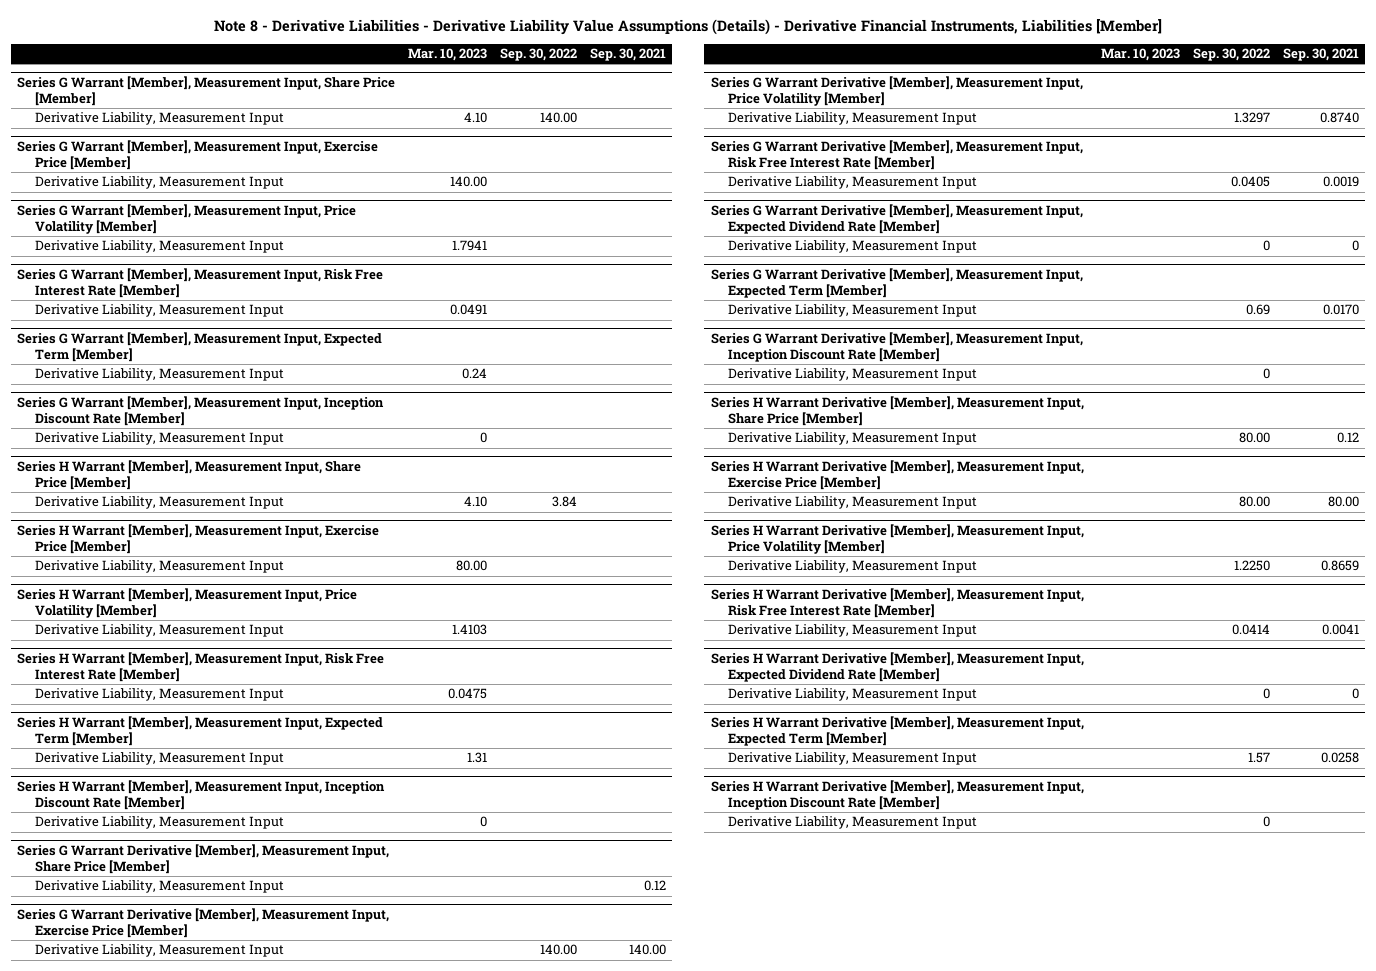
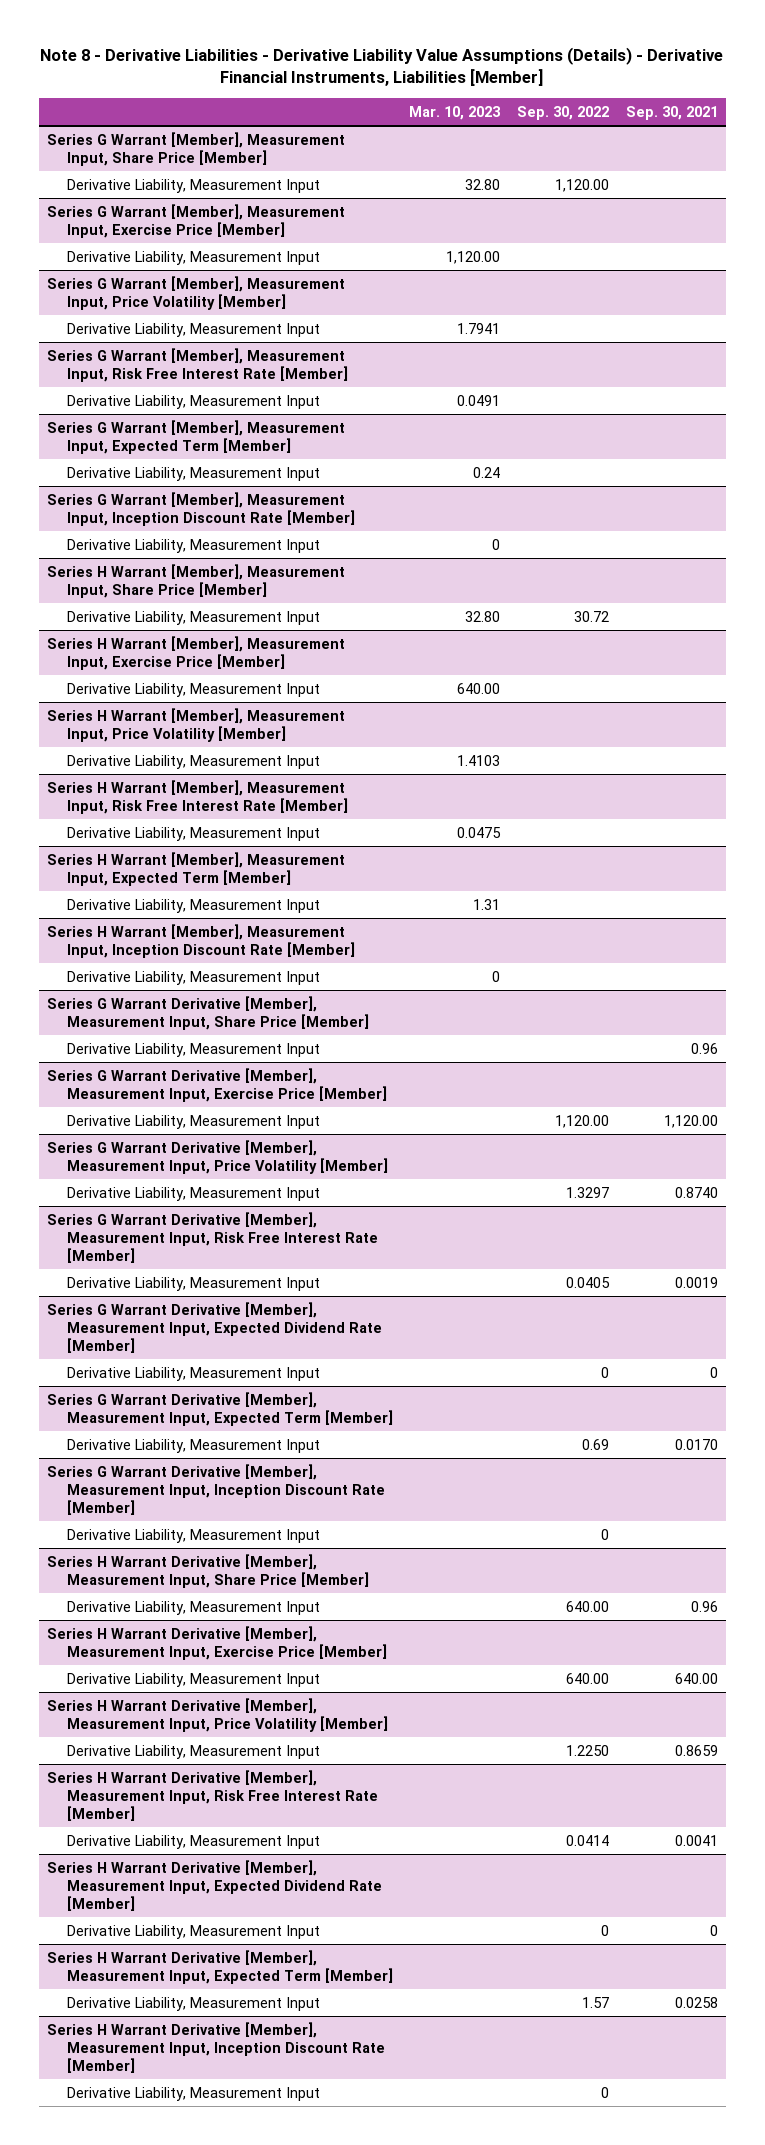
[464,112,488,124] 4.10 -> [465,178,501,190] 32.80
[540,112,578,124] 140.00 -> [555,178,610,192] 1,120.00
[450,176,488,188] 140.00 -> [446,250,501,264] 1,120.00
[464,496,488,508] 4.10 -> [465,610,501,622] 32.80
[552,496,578,508] 3.84 -> [574,610,610,622] 30.72
[456,560,488,572] 80.00 -> [457,682,501,694] 640.00
[643,880,666,892] 0.12 -> [690,1042,718,1054] 0.96
[540,944,578,956] 140.00 -> [555,1114,610,1128] 1,120.00
[628,944,666,956] 140.00 -> [663,1114,718,1128] 1,120.00
[1239,432,1271,444] 80.00 -> [566,1600,610,1612] 640.00
[1337,432,1360,444] 0.12 -> [690,1600,718,1612] 0.96
[1239,496,1271,508] 80.00 -> [566,1672,610,1684] 640.00
[1328,496,1360,508] 80.00 -> [674,1672,718,1684] 640.00

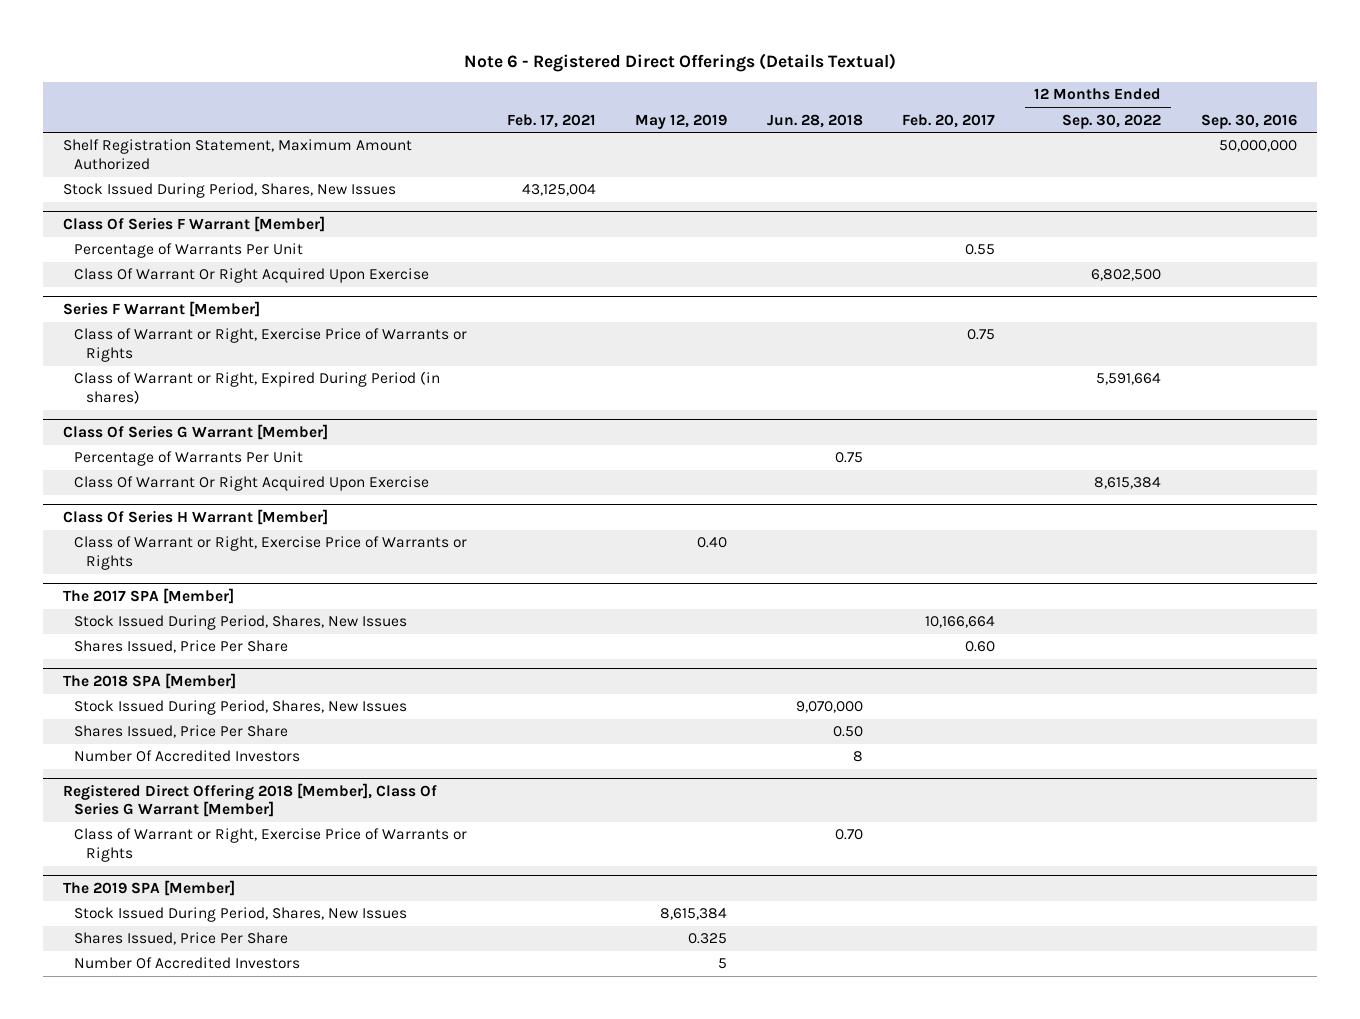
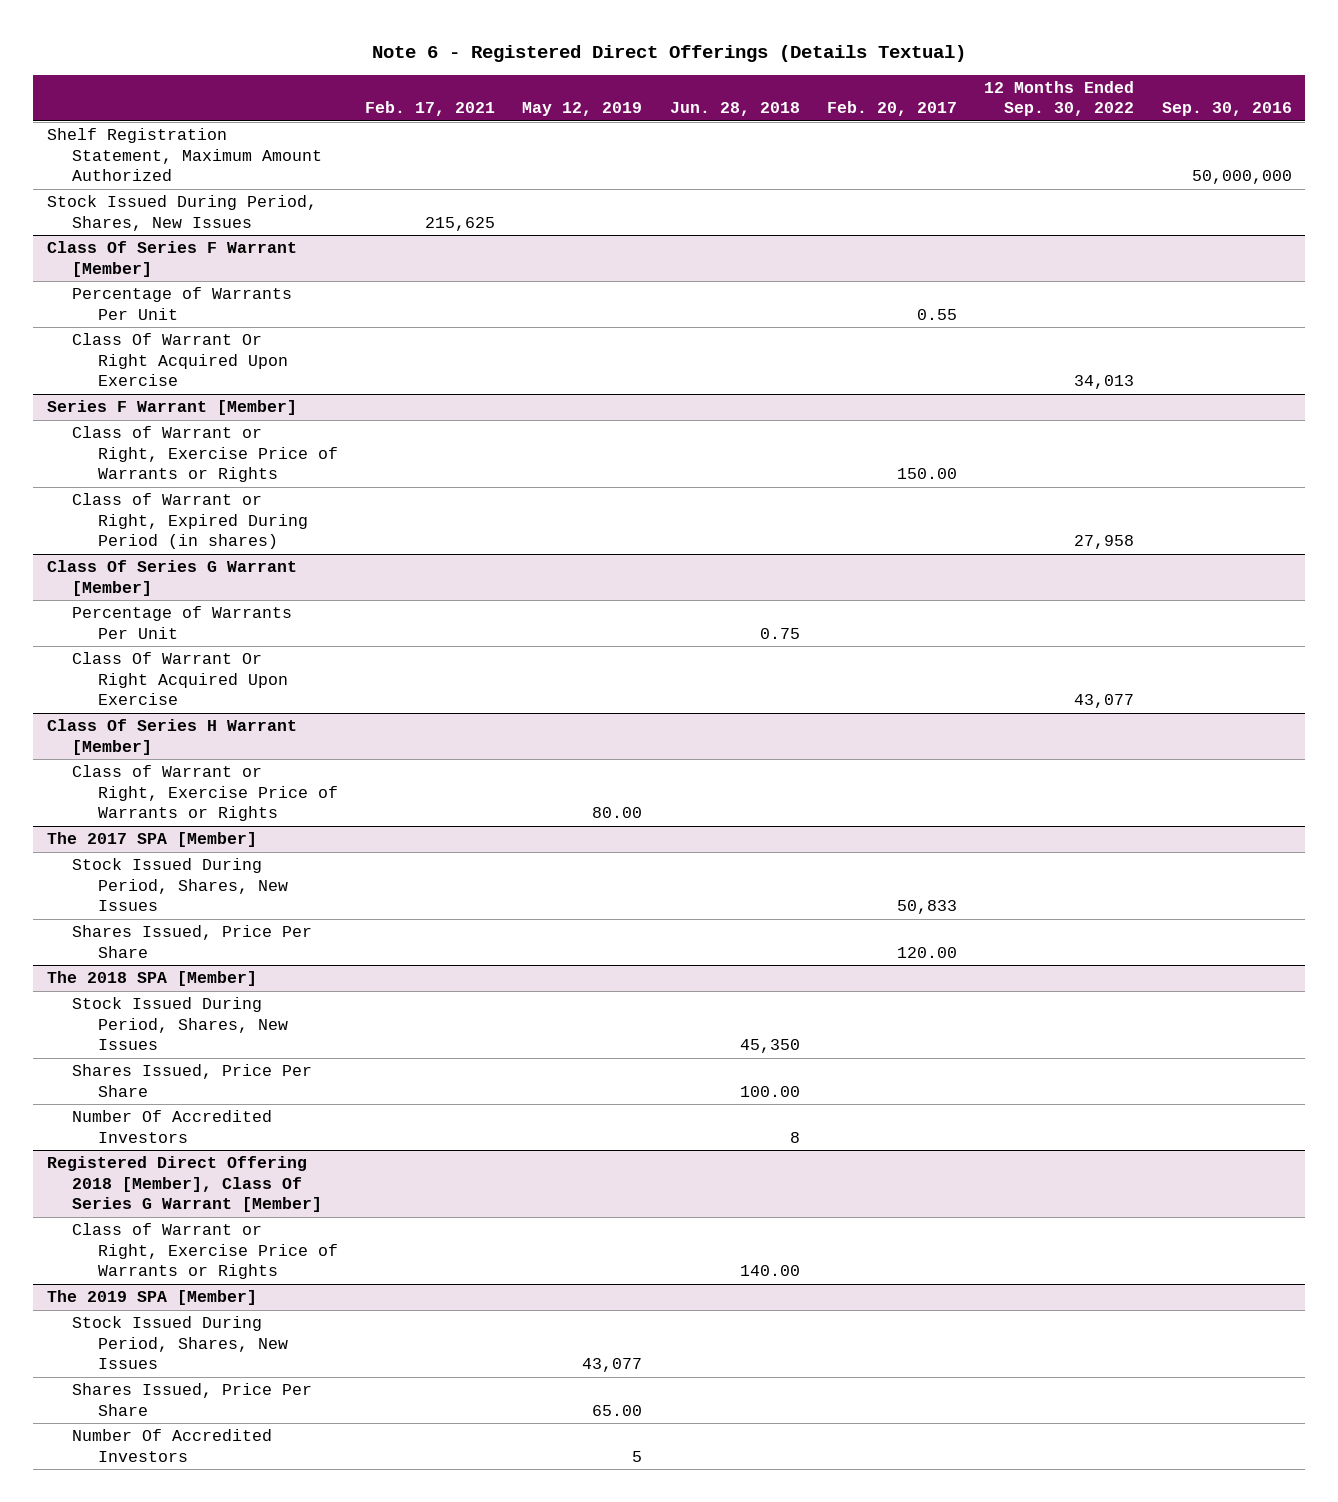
[521,184,596,197] 43,125,004 -> [425,216,496,231] 215,625
[1091,269,1162,282] 6,802,500 -> [1074,375,1135,390] 34,013
[967,329,996,341] 0.75 -> [897,468,958,480] 150.00
[1096,373,1162,386] 5,591,664 -> [1074,535,1135,550] 27,958
[1094,477,1162,490] 8,615,384 -> [1074,694,1135,709] 43,077
[697,537,728,549] 0.40 -> [592,807,643,819] 80.00
[925,616,996,629] 10,166,664 -> [897,900,958,915] 50,833
[965,641,996,653] 0.60 -> [897,946,958,958] 120.00
[795,701,863,714] 9,070,000 -> [739,1039,800,1054] 45,350
[832,726,863,738] 0.50 -> [739,1085,800,1097] 100.00
[834,829,863,841] 0.70 -> [739,1265,800,1277] 140.00
[660,908,728,921] 8,615,384 -> [582,1358,643,1373] 43,077
[688,933,728,945] 0.325 -> [592,1404,643,1416] 65.00

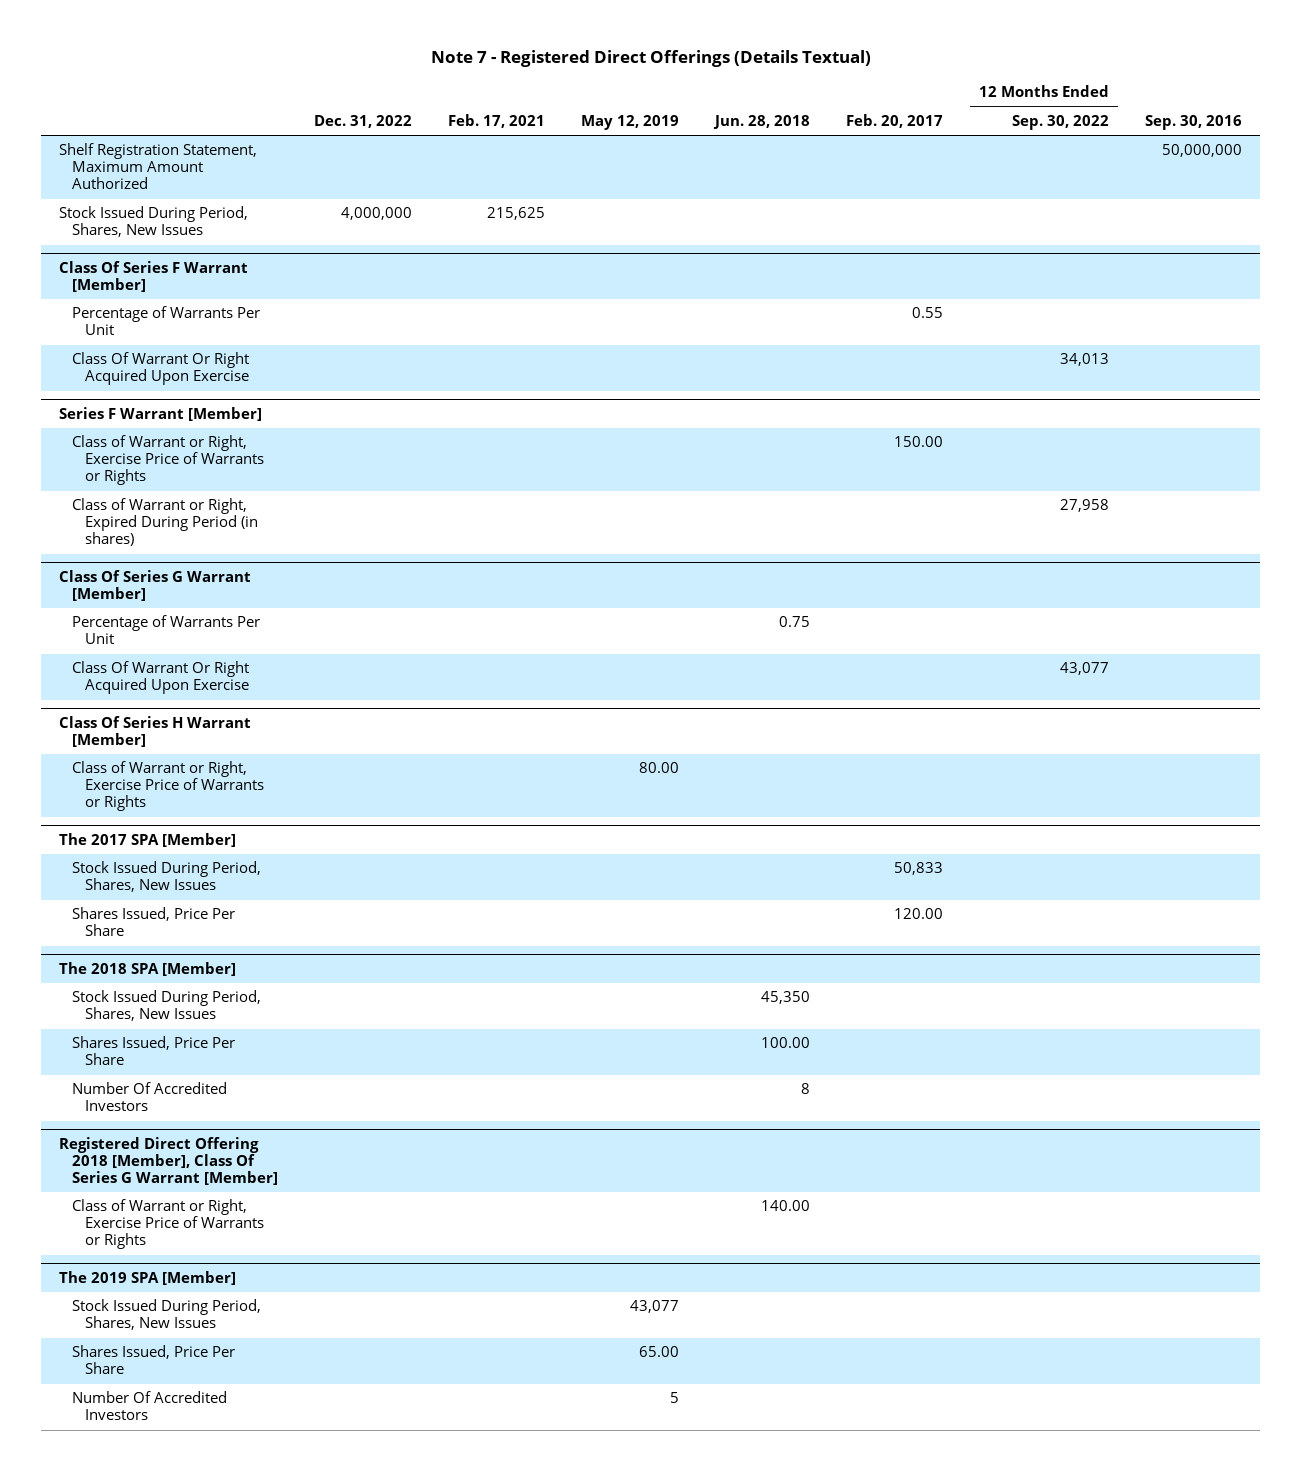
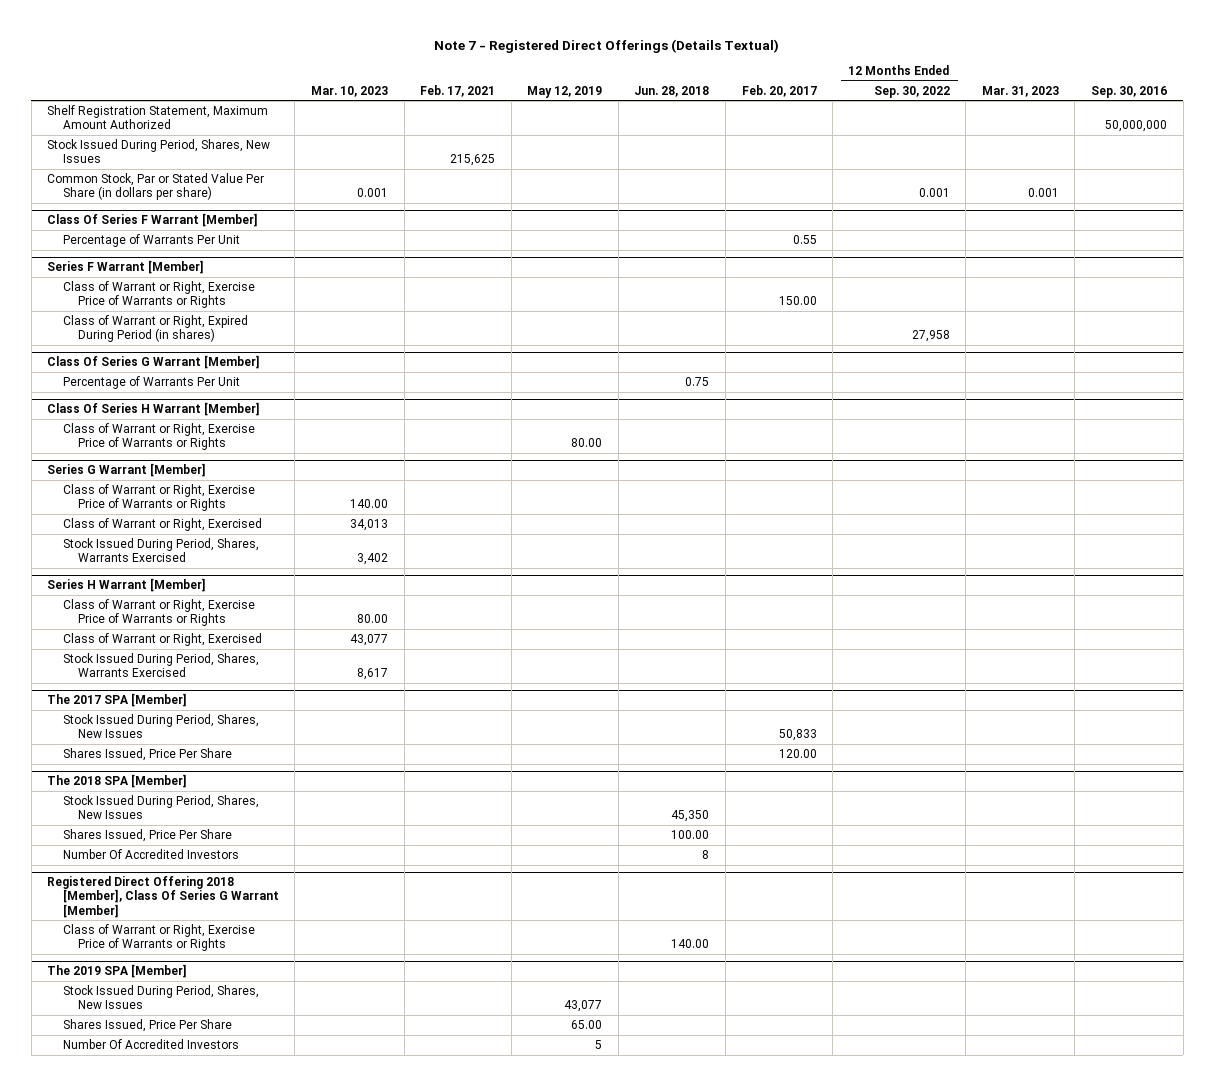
[313,114,412,128] Dec. 31, 2022 -> none
none -> [310,85,388,97] Mar. 10, 2023
none -> [981,85,1059,97] Mar. 31, 2023
none -> [47,172,265,201] Common Stock, Par or Stated Value Per Share (in dollars per share)
[71,352,249,386] Class Of Warrant Or Right Acquired Upon Exercise -> none
[71,661,249,695] Class Of Warrant Or Right Acquired Upon Exercise -> none
none -> [47,463,207,478] Series G Warrant [Member]
none -> [62,483,255,512] Class of Warrant or Right, Exercise Price of Warrants or Rights
none -> [62,517,262,531] Class of Warrant or Right, Exercised
none -> [62,537,259,563] Stock Issued During Period, Shares, Warrants Exercised
none -> [47,578,207,593] Series H Warrant [Member]
none -> [62,598,255,627] Class of Warrant or Right, Exercise Price of Warrants or Rights
none -> [62,632,262,646] Class of Warrant or Right, Exercised
none -> [62,652,259,678] Stock Issued During Period, Shares, Warrants Exercised

